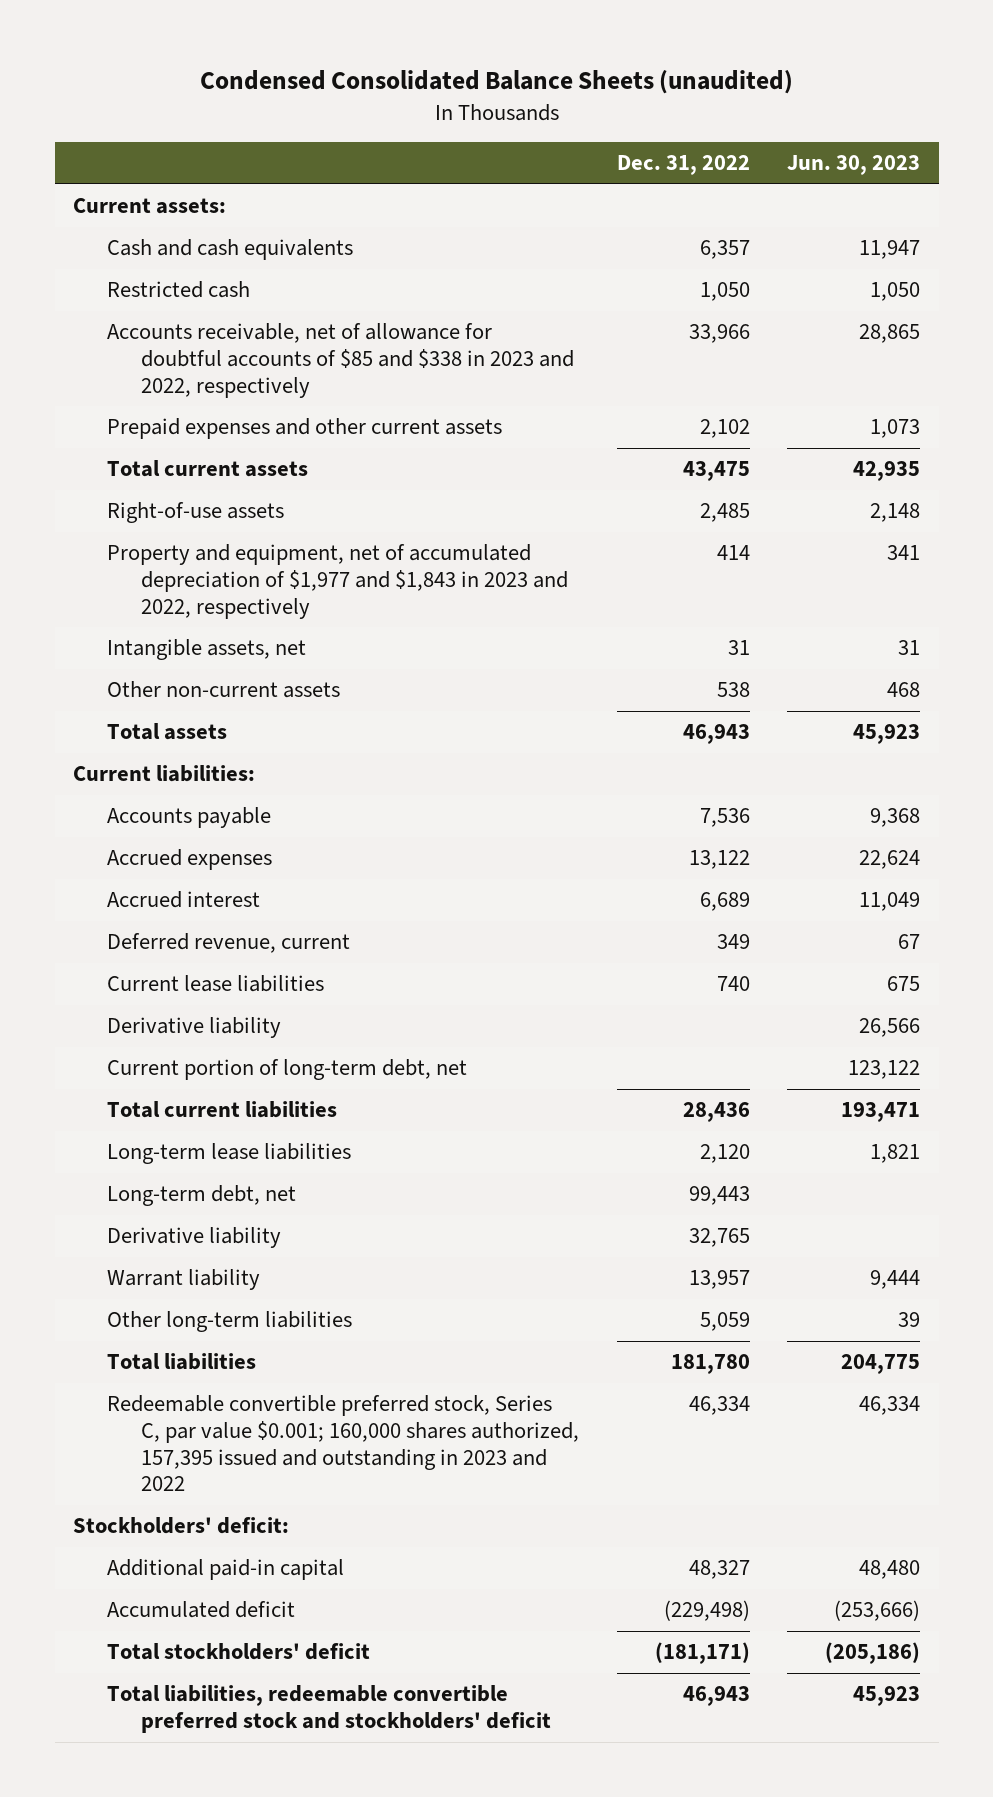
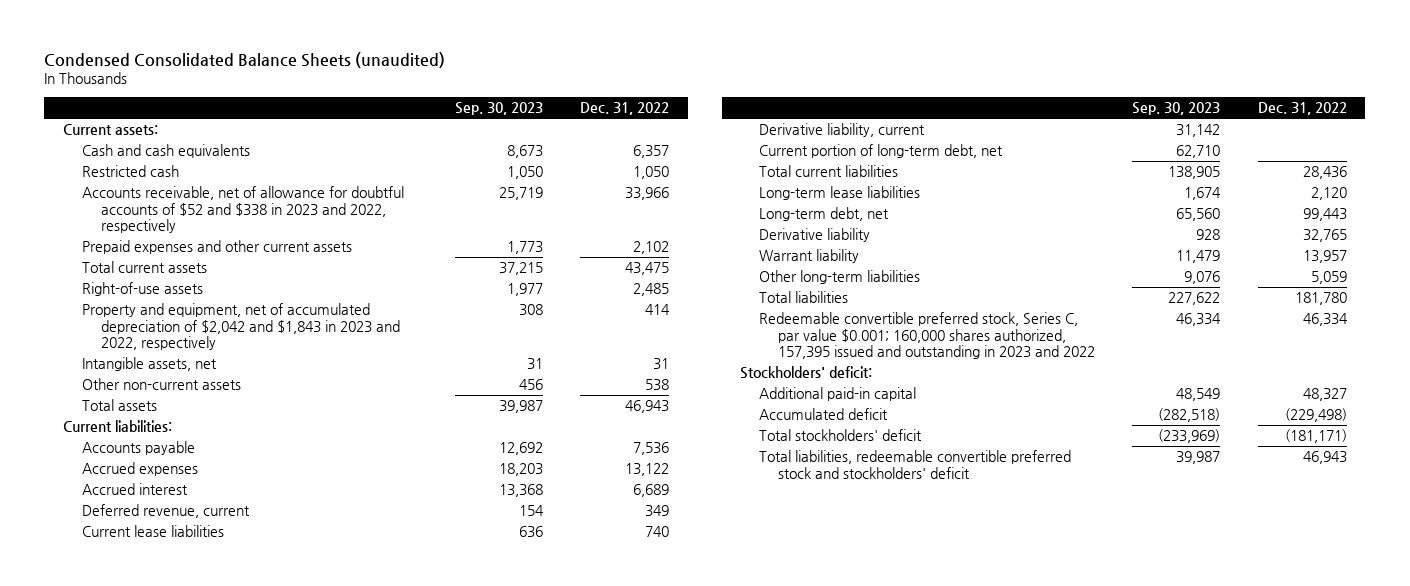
[786,155,920,176] Jun. 30, 2023 -> none
none -> [454,102,543,116] Sep. 30, 2023
[107,323,575,398] Accounts receivable, net of allowance for doubtful accounts of $85 and $338 in 2023 and 2022, respectively -> [81,186,404,234] Accounts receivable, net of allowance for doubtful accounts of $52 and $338 in 2023 and 2022, respectively
[107,544,569,619] Property and equipment, net of accumulated depreciation of $1,977 and $1,843 in 2023 and 2022, respectively -> [81,303,400,351] Property and equipment, net of accumulated depreciation of $2,042 and $1,843 in 2023 and 2022, respectively
[107,1017,282,1039] Derivative liability -> [759,123,926,138] Derivative liability, current

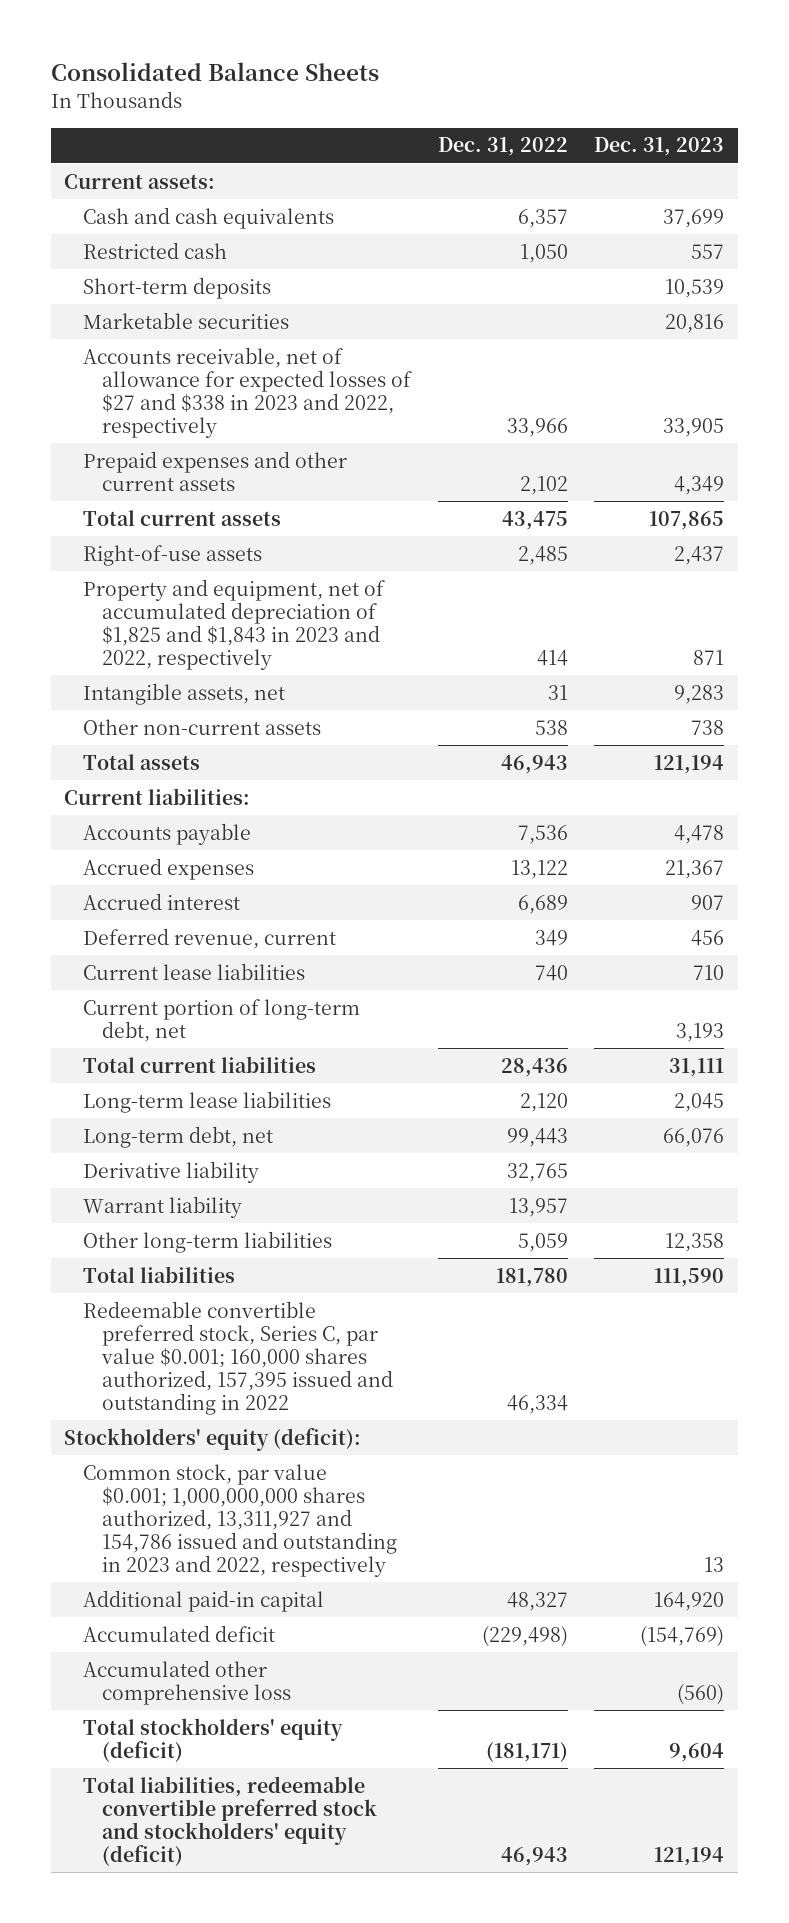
[44,52,446,69] Condensed Consolidated Balance Sheets (unaudited) -> [50,62,379,82] Consolidated Balance Sheets
[454,102,543,116] Sep. 30, 2023 -> none
none -> [594,137,725,157] Dec. 31, 2023
none -> [82,276,271,299] Short-term deposits
none -> [82,311,289,329] Marketable securities
[81,186,404,234] Accounts receivable, net of allowance for doubtful accounts of $52 and $338 in 2023 and 2022, respectively -> [82,346,412,438] Accounts receivable, net of allowance for expected losses of $27 and $338 in 2023 and 2022, respectively
[81,303,400,351] Property and equipment, net of accumulated depreciation of $2,042 and $1,843 in 2023 and 2022, respectively -> [82,578,385,670] Property and equipment, net of accumulated depreciation of $1,825 and $1,843 in 2023 and 2022, respectively
[759,123,926,138] Derivative liability, current -> none
[759,312,1096,360] Redeemable convertible preferred stock, Series C, par value $0.001; 160,000 shares authorized, 157,395 issued and outstanding in 2023 and 2022 -> [82,1300,393,1416] Redeemable convertible preferred stock, Series C, par value $0.001; 160,000 shares authorized, 157,395 issued and outstanding in 2022
[740,366,873,380] Stockholders' deficit: -> [64,1427,362,1451] Stockholders' equity (deficit):
none -> [82,1463,397,1578] Common stock, par value $0.001; 1,000,000,000 shares authorized, 13,311,927 and 154,786 issued and outstanding in 2023 and 2022, respectively
none -> [82,1659,291,1705] Accumulated other comprehensive loss
[759,429,923,442] Total stockholders' deficit -> [82,1717,343,1762] Total stockholders' equity (deficit)
[759,450,1072,479] Total liabilities, redeemable convertible preferred stock and stockholders' deficit -> [82,1775,377,1866] Total liabilities, redeemable convertible preferred stock and stockholders' equity (deficit)

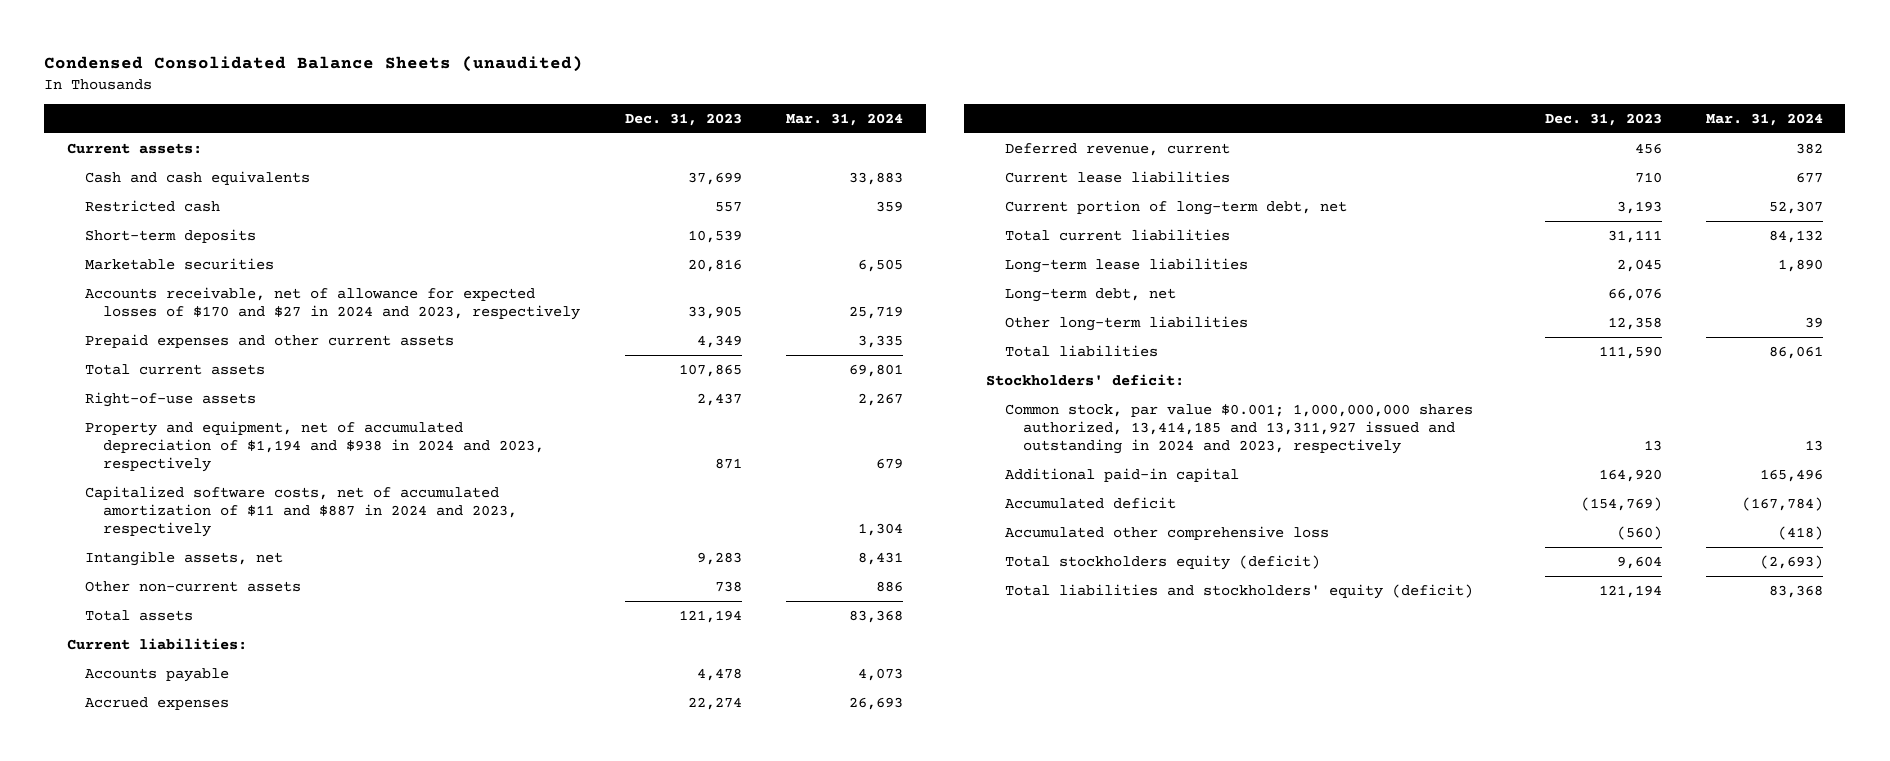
[50,62,379,82] Consolidated Balance Sheets -> [44,55,584,72] Condensed Consolidated Balance Sheets (unaudited)
[437,137,568,157] Dec. 31, 2022 -> none
none -> [786,112,904,126] Mar. 31, 2024
[82,346,412,438] Accounts receivable, net of allowance for expected losses of $27 and $338 in 2023 and 2022, respectively -> [84,286,581,320] Accounts receivable, net of allowance for expected losses of $170 and $27 in 2024 and 2023, respectively
[82,578,385,670] Property and equipment, net of accumulated depreciation of $1,825 and $1,843 in 2023 and 2022, respectively -> [84,420,545,472] Property and equipment, net of accumulated depreciation of $1,194 and $938 in 2024 and 2023, respectively
none -> [84,485,518,537] Capitalized software costs, net of accumulated amortization of $11 and $887 in 2024 and 2023, respectively
[82,892,240,910] Accrued interest -> none
[665,859,725,879] 21,367 -> [687,696,742,710] 22,274
[82,1160,259,1183] Derivative liability -> none
[82,1195,242,1218] Warrant liability -> none
[82,1300,393,1416] Redeemable convertible preferred stock, Series C, par value $0.001; 160,000 shares authorized, 157,395 issued and outstanding in 2022 -> none
[64,1427,362,1451] Stockholders' equity (deficit): -> [986,373,1185,386] Stockholders' deficit:
[82,1463,397,1578] Common stock, par value $0.001; 1,000,000,000 shares authorized, 13,311,927 and 154,786 issued and outstanding in 2023 and 2022, respectively -> [1004,403,1473,454] Common stock, par value $0.001; 1,000,000,000 shares authorized, 13,414,185 and 13,311,927 issued and outstanding in 2024 and 2023, respectively
[82,1717,343,1762] Total stockholders' equity (deficit) -> [1004,554,1320,570] Total stockholders equity (deficit)
[82,1775,377,1866] Total liabilities, redeemable convertible preferred stock and stockholders' equity (deficit) -> [1004,583,1473,599] Total liabilities and stockholders' equity (deficit)

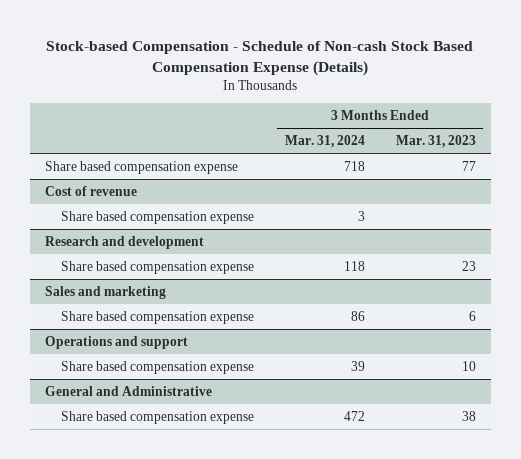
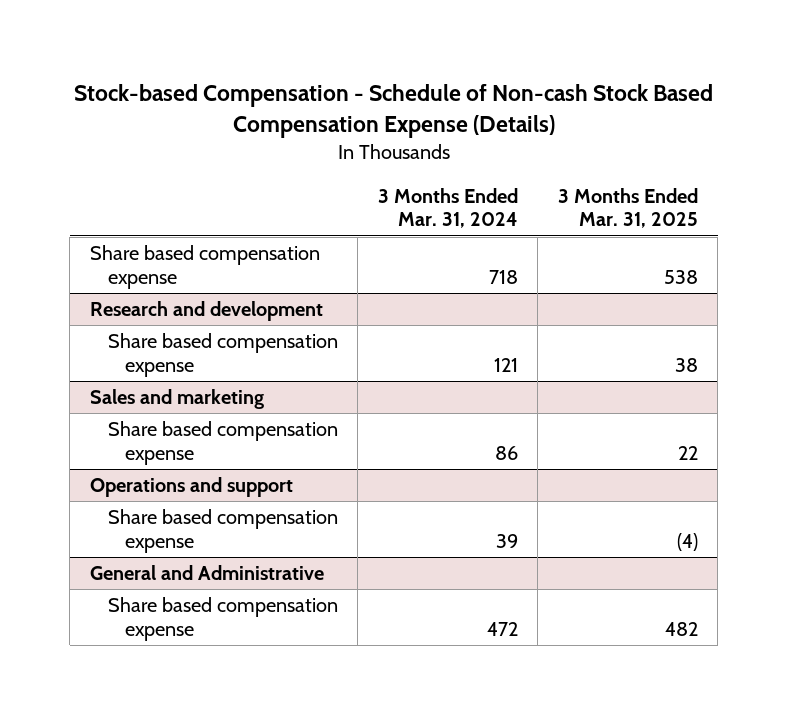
[395,135,476,149] Mar. 31, 2023 -> none
none -> [557,187,698,229] 3 Months Ended Mar. 31, 2025
[45,185,138,196] Cost of revenue -> none
[60,210,254,224] Share based compensation expense -> none
[343,260,365,271] 118 -> [493,358,518,373] 121

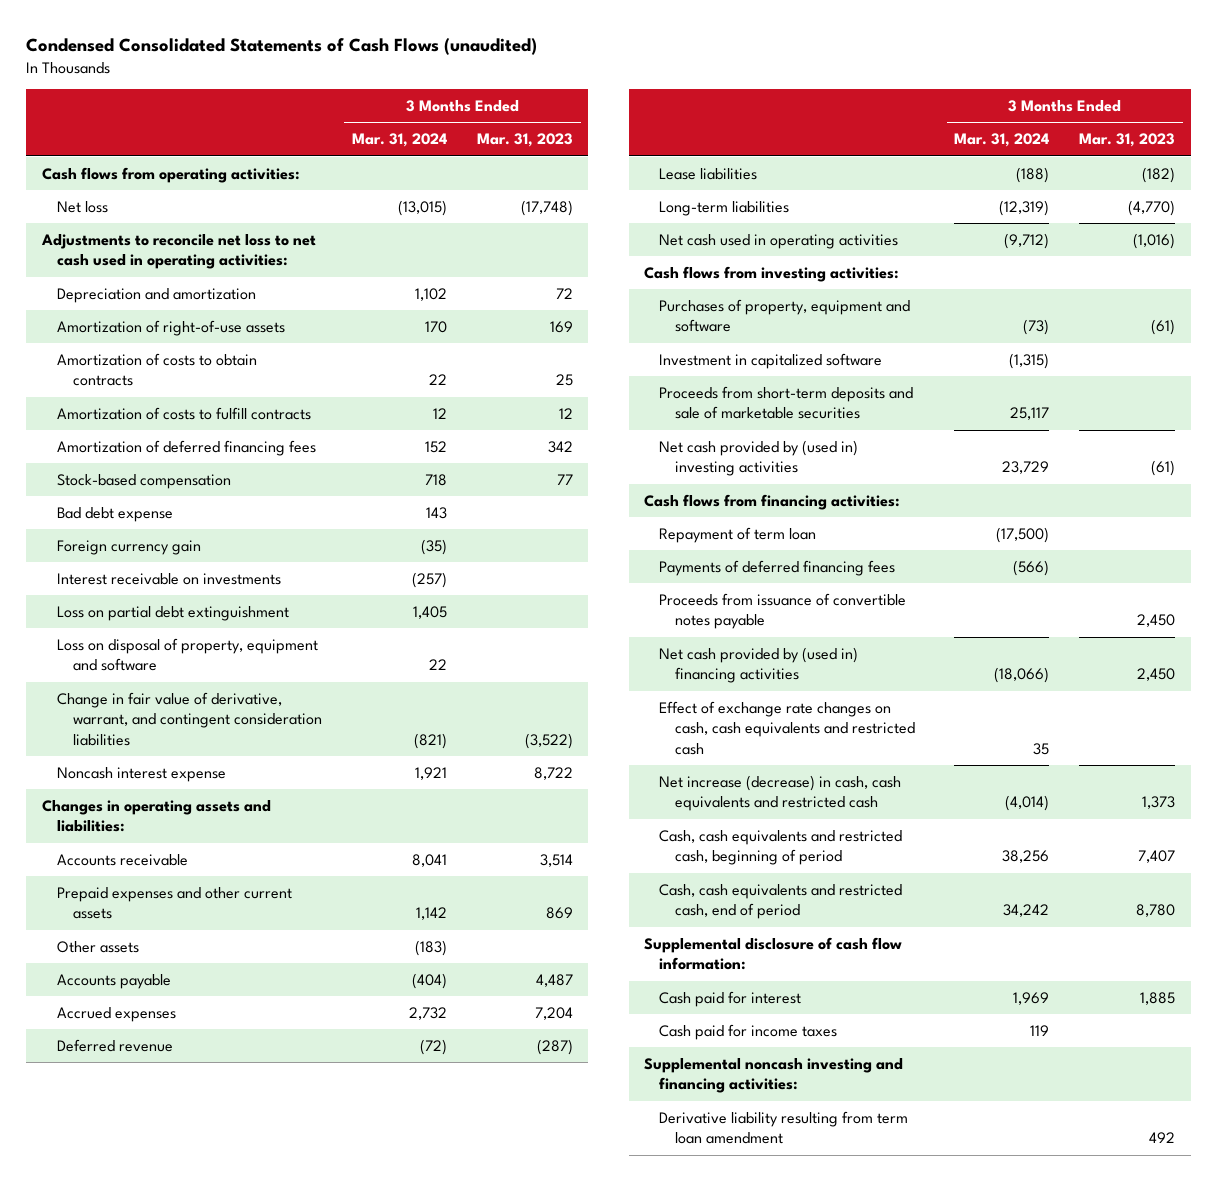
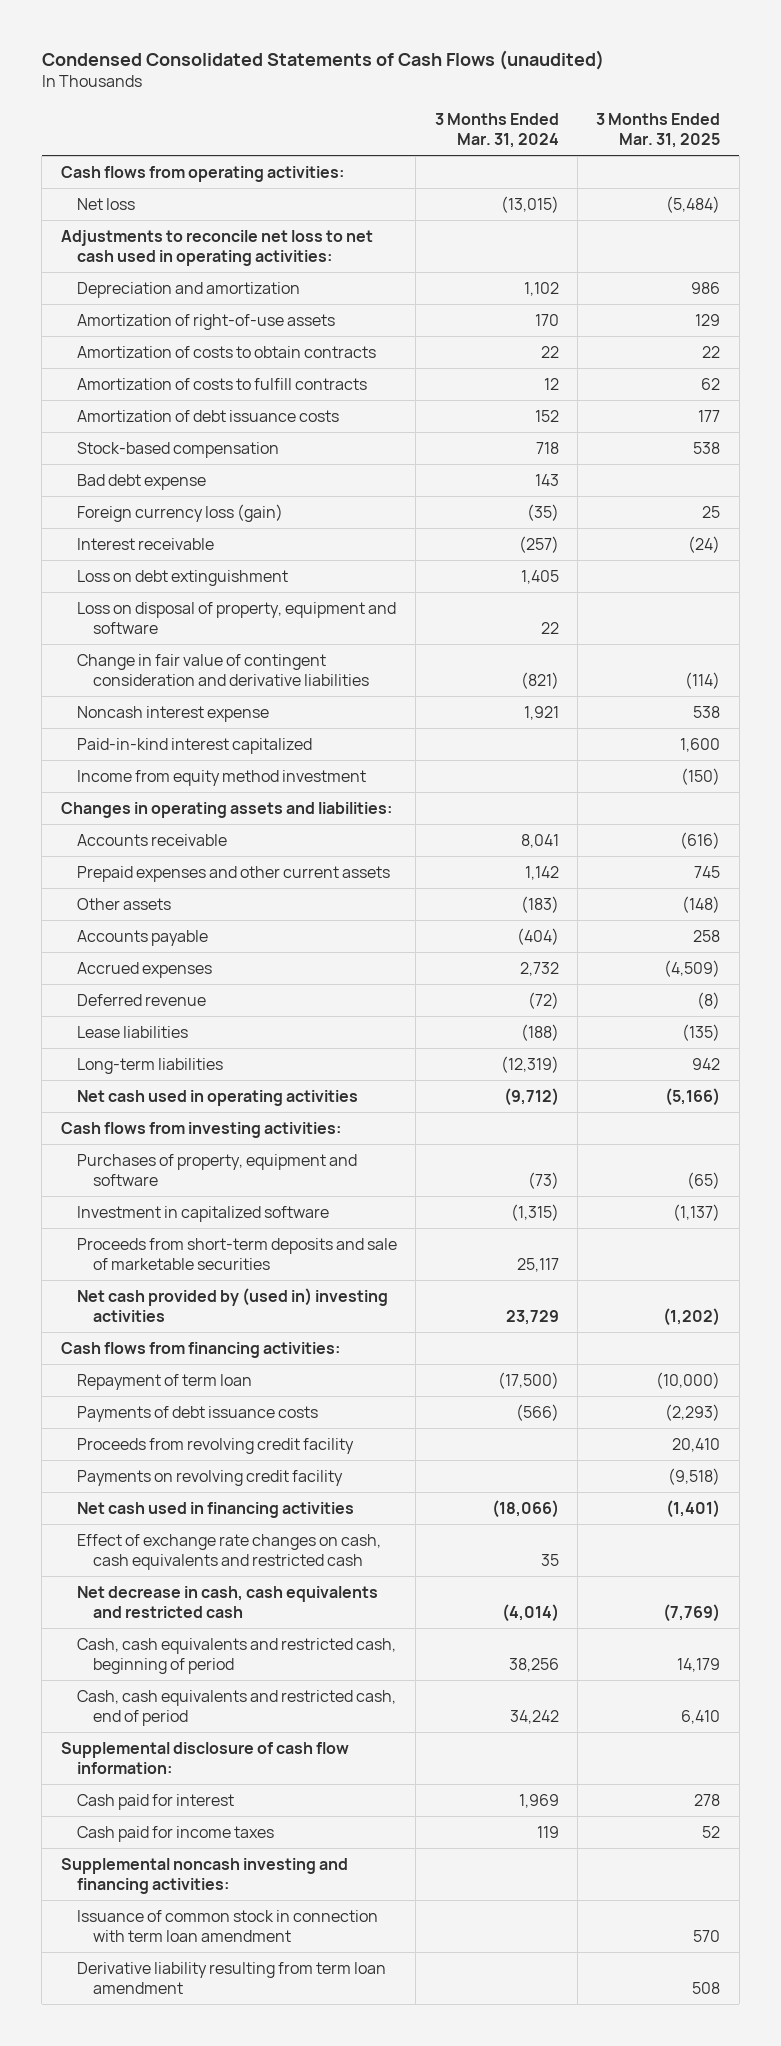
[477,133,574,148] Mar. 31, 2023 -> none
none -> [596,113,721,148] 3 Months Ended Mar. 31, 2025
[57,439,317,456] Amortization of deferred financing fees -> [76,409,339,422] Amortization of debt issuance costs
[57,539,202,555] Foreign currency gain -> [76,503,283,522] Foreign currency loss (gain)
[57,572,282,585] Interest receivable on investments -> [76,537,214,550] Interest receivable
[57,605,290,621] Loss on partial debt extinguishment -> [76,569,288,586] Loss on debt extinguishment
[57,691,322,746] Change in fair value of derivative, warrant, and contingent consideration liabilities -> [76,653,369,686] Change in fair value of contingent consideration and derivative liabilities
none -> [76,737,312,754] Paid-in-kind interest capitalized
none -> [76,769,366,786] Income from equity method investment
[659,592,907,630] Proceeds from issuance of convertible notes payable -> none
[659,559,896,576] Payments of deferred financing fees -> [76,1405,318,1422] Payments of debt issuance costs
none -> [76,1437,354,1454] Proceeds from revolving credit facility
none -> [76,1469,343,1486] Payments on revolving credit facility
[659,646,859,684] Net cash provided by (used in) financing activities -> [76,1501,354,1518] Net cash used in financing activities
[659,774,902,812] Net increase (decrease) in cash, cash equivalents and restricted cash -> [76,1585,378,1618] Net decrease in cash, cash equivalents and restricted cash
none -> [76,1909,378,1942] Issuance of common stock in connection with term loan amendment

